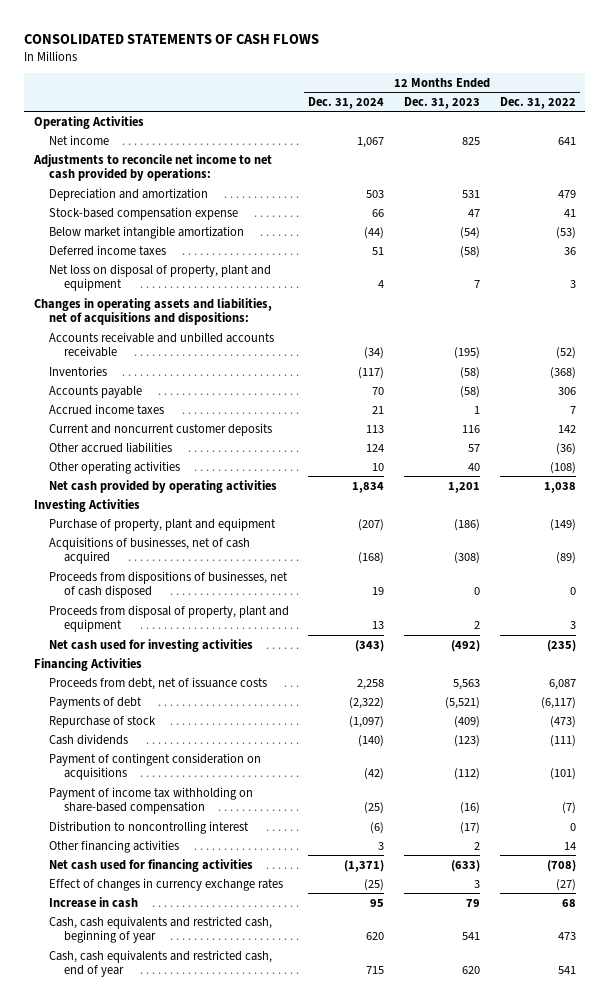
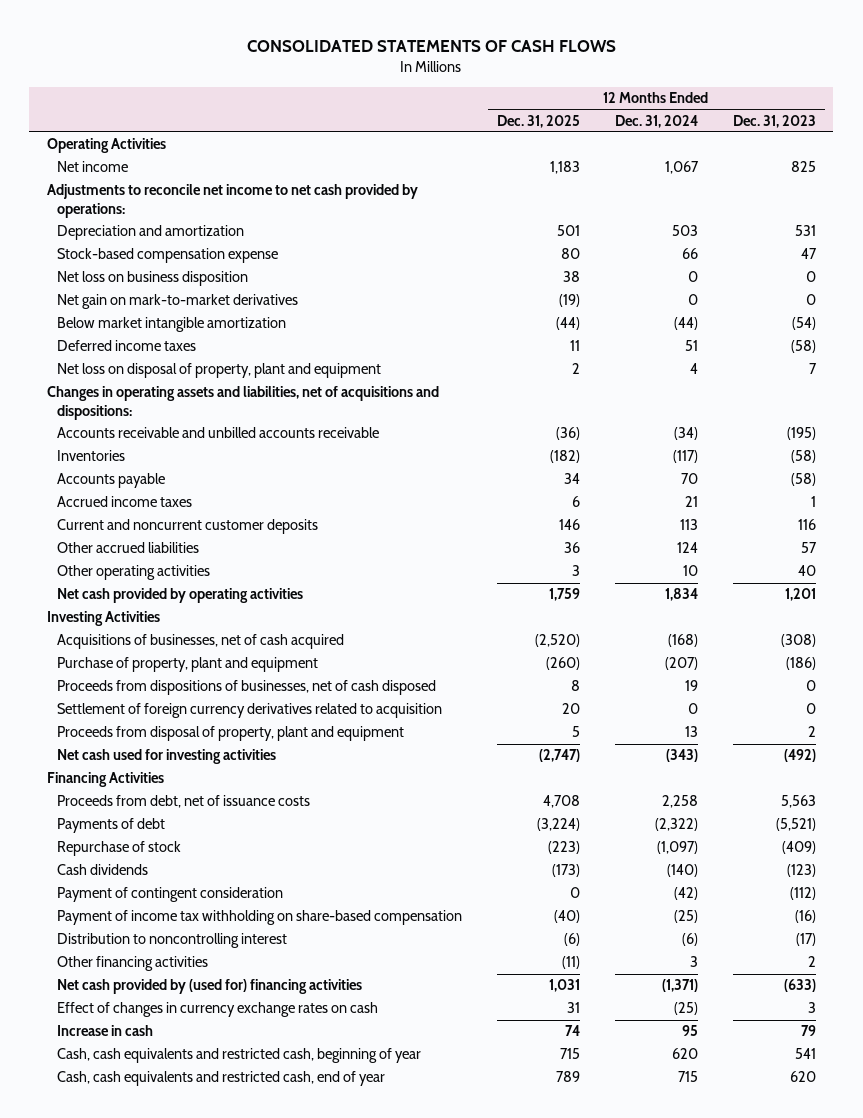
[499,96,576,109] Dec. 31, 2022 -> none
none -> [497,114,581,128] Dec. 31, 2025
none -> [57,271,249,287] Net loss on business disposition
none -> [57,294,299,310] Net gain on mark-to-market derivatives
[48,517,276,531] Purchase of property, plant and equipment -> [57,657,319,673] Purchase of property, plant and equipment
none -> [57,703,443,719] Settlement of foreign currency derivatives related to acquisition
[48,752,261,781] Payment of contingent consideration on acquisitions -> [57,887,284,903] Payment of contingent consideration
[48,858,253,872] Net cash used for financing activities -> [57,979,363,995] Net cash provided by (used for) financing activities
[48,877,283,891] Effect of changes in currency exchange rates -> [57,1002,379,1018] Effect of changes in currency exchange rates on cash

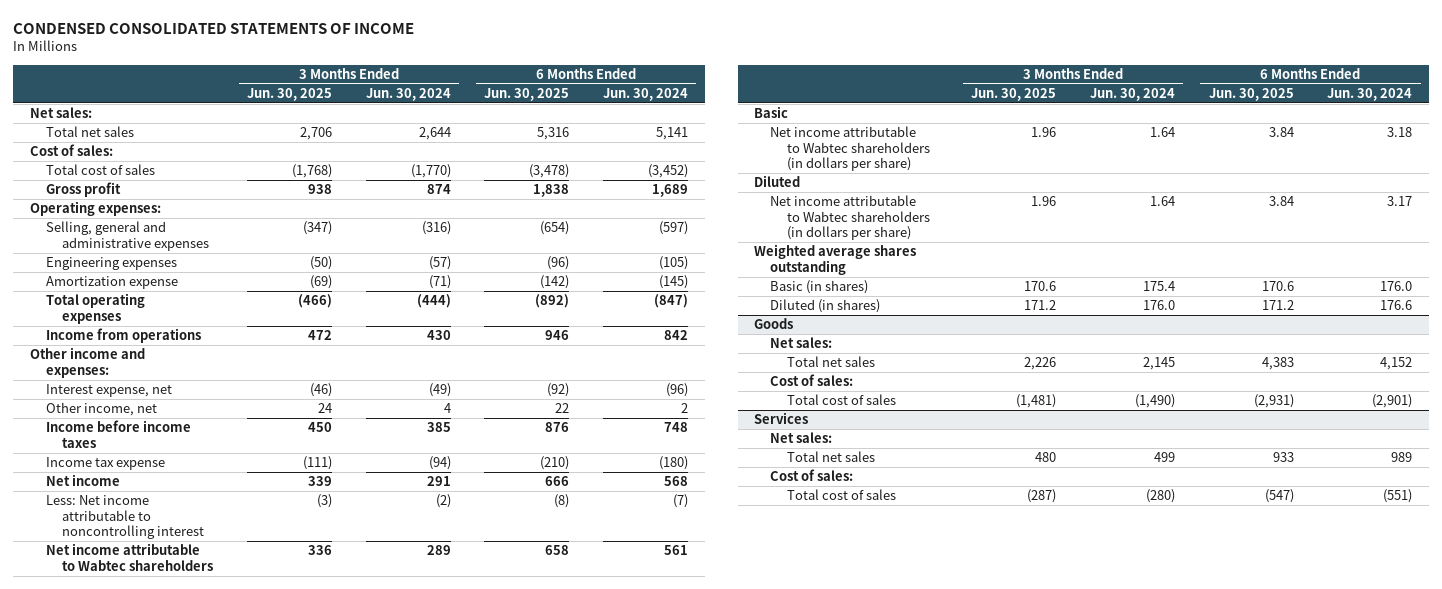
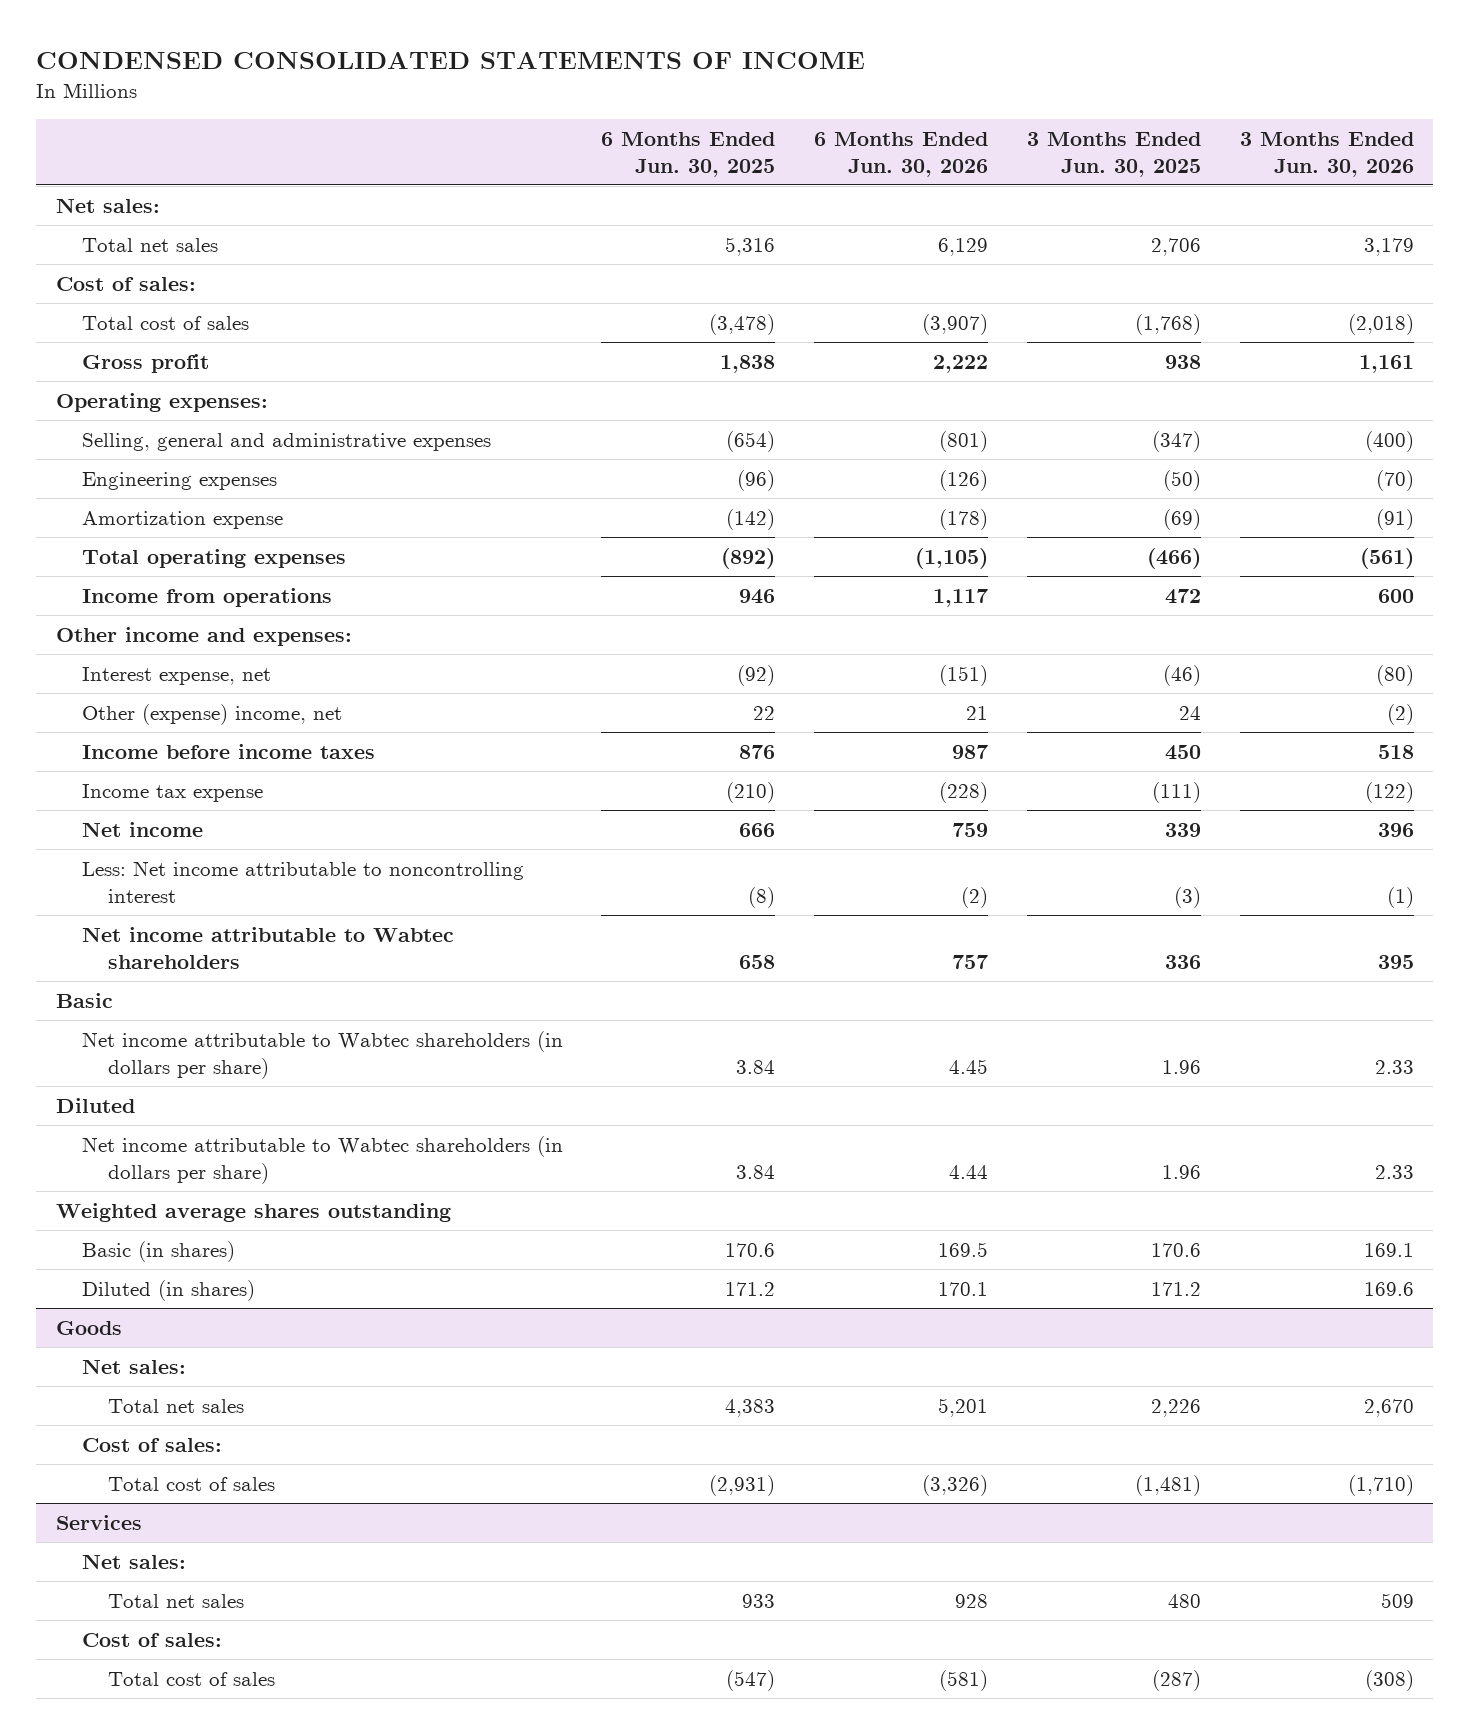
[365,87,451,101] Jun. 30, 2024 -> none
[603,87,689,101] Jun. 30, 2024 -> none
none -> [814,131,989,177] 6 Months Ended Jun. 30, 2026
none -> [1239,131,1414,177] 3 Months Ended Jun. 30, 2026
[46,402,158,417] Other income, net -> [81,703,342,725] Other (expense) income, net

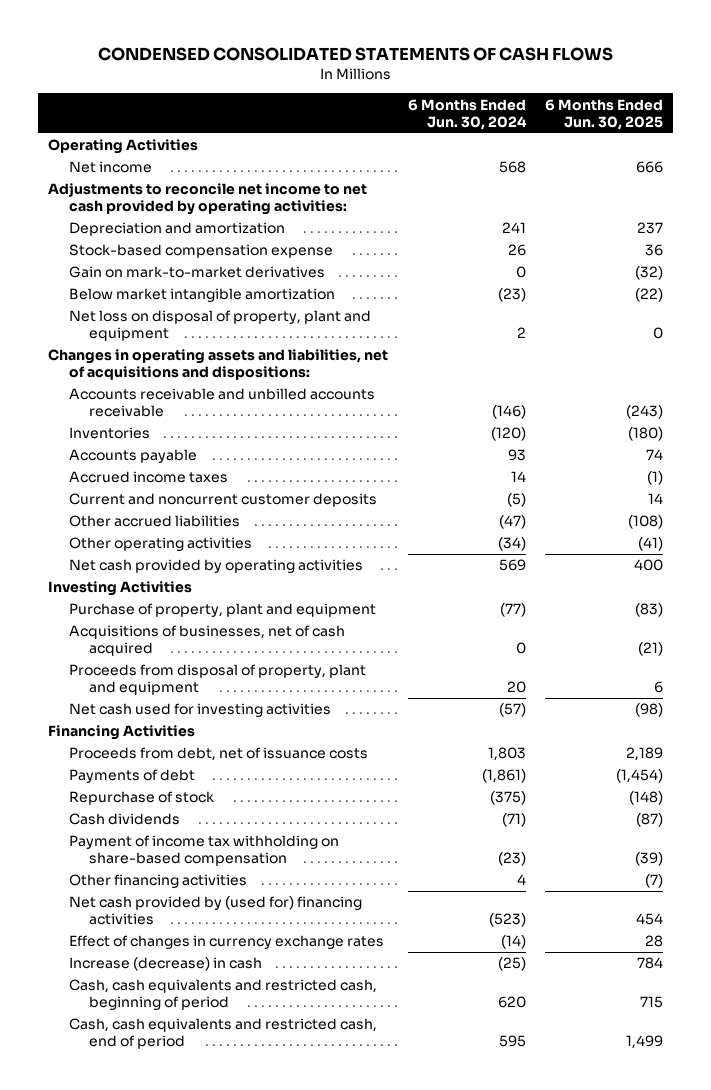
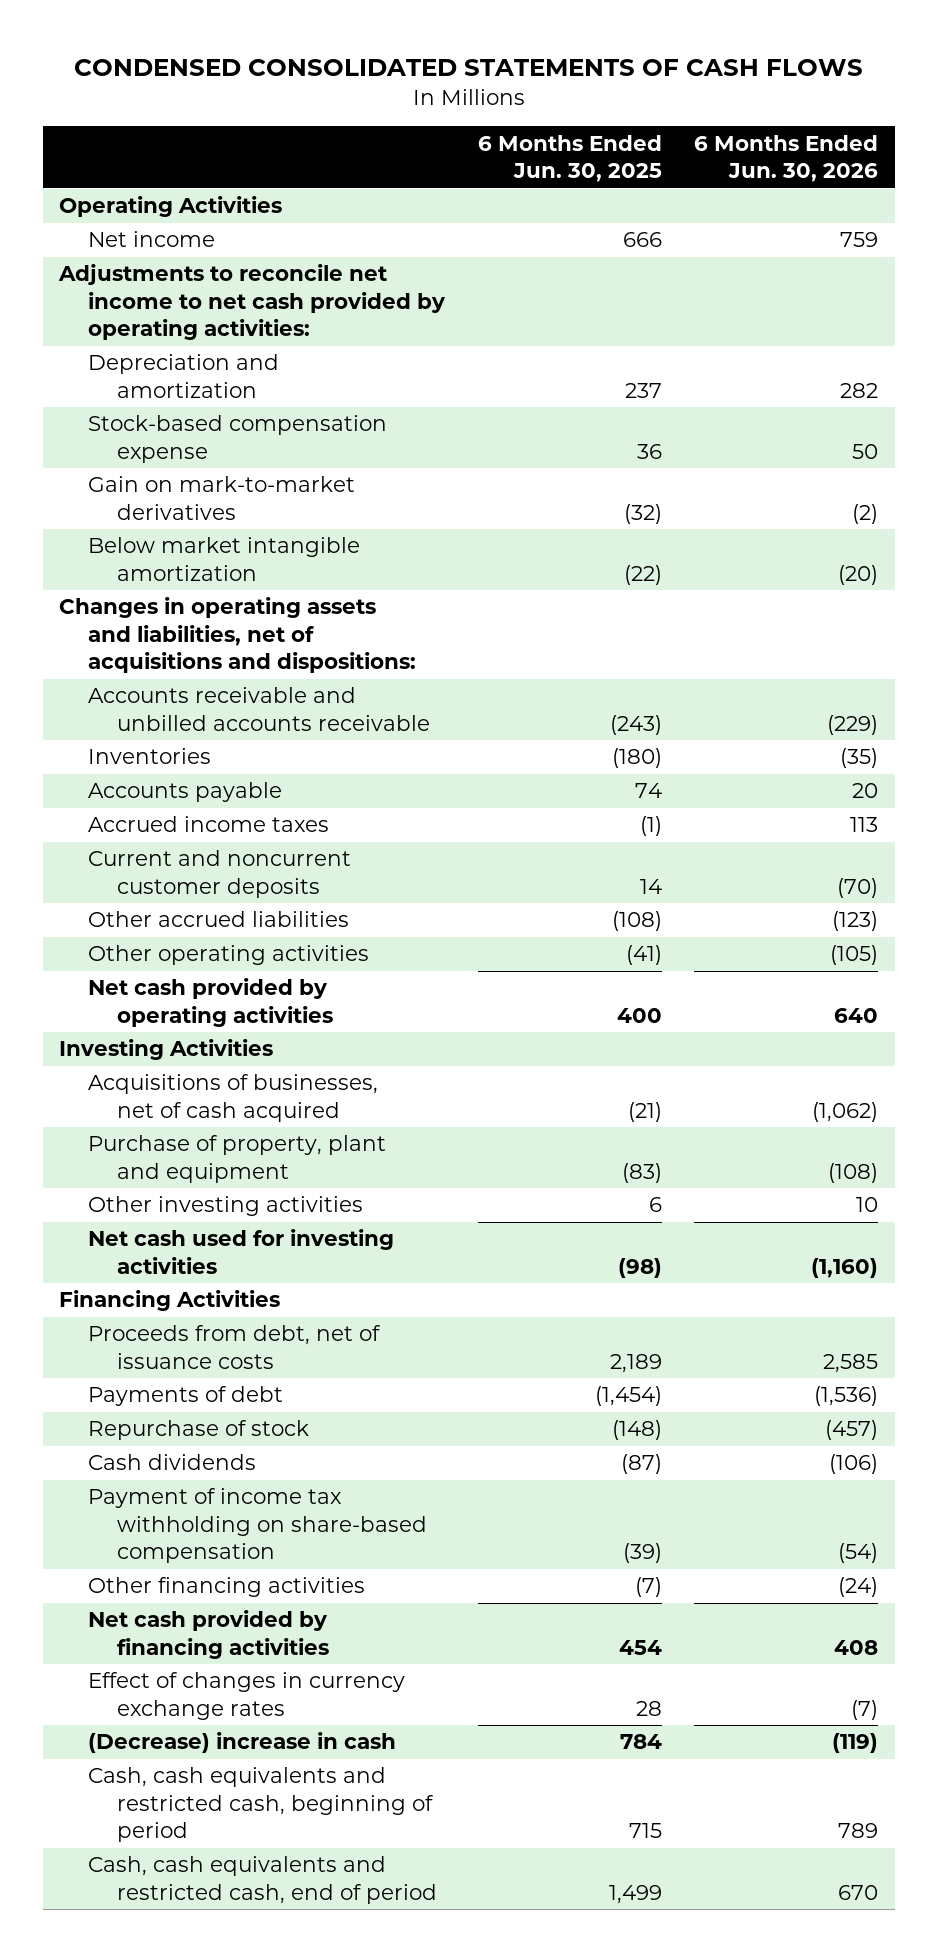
[407,98,527,130] 6 Months Ended Jun. 30, 2024 -> none
none -> [694,134,879,183] 6 Months Ended Jun. 30, 2026
[68,310,371,342] Net loss on disposal of property, plant and equipment -> none
[68,664,366,696] Proceeds from disposal of property, plant and equipment -> none
[68,603,376,618] Purchase of property, plant and equipment -> [87,1135,386,1183] Purchase of property, plant and equipment
none -> [87,1196,363,1217] Other investing activities
[68,896,362,926] Net cash provided by (used for) financing activities -> [87,1610,329,1659] Net cash provided by financing activities
[68,957,262,972] Increase (decrease) in cash -> [87,1732,396,1754] (Decrease) increase in cash

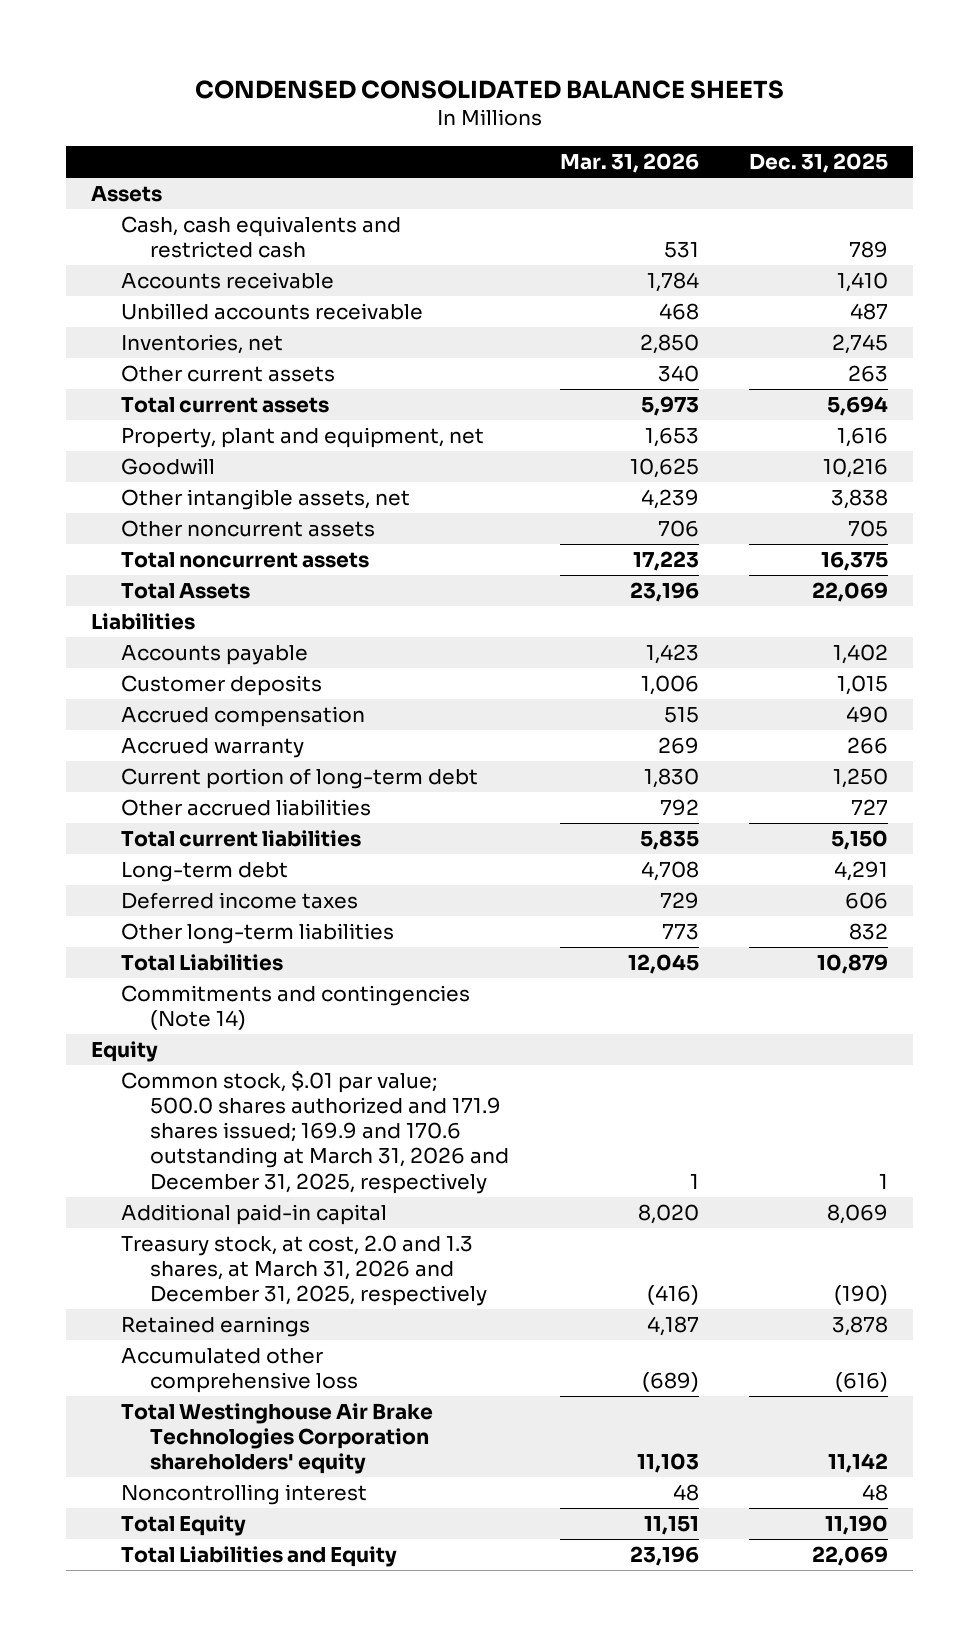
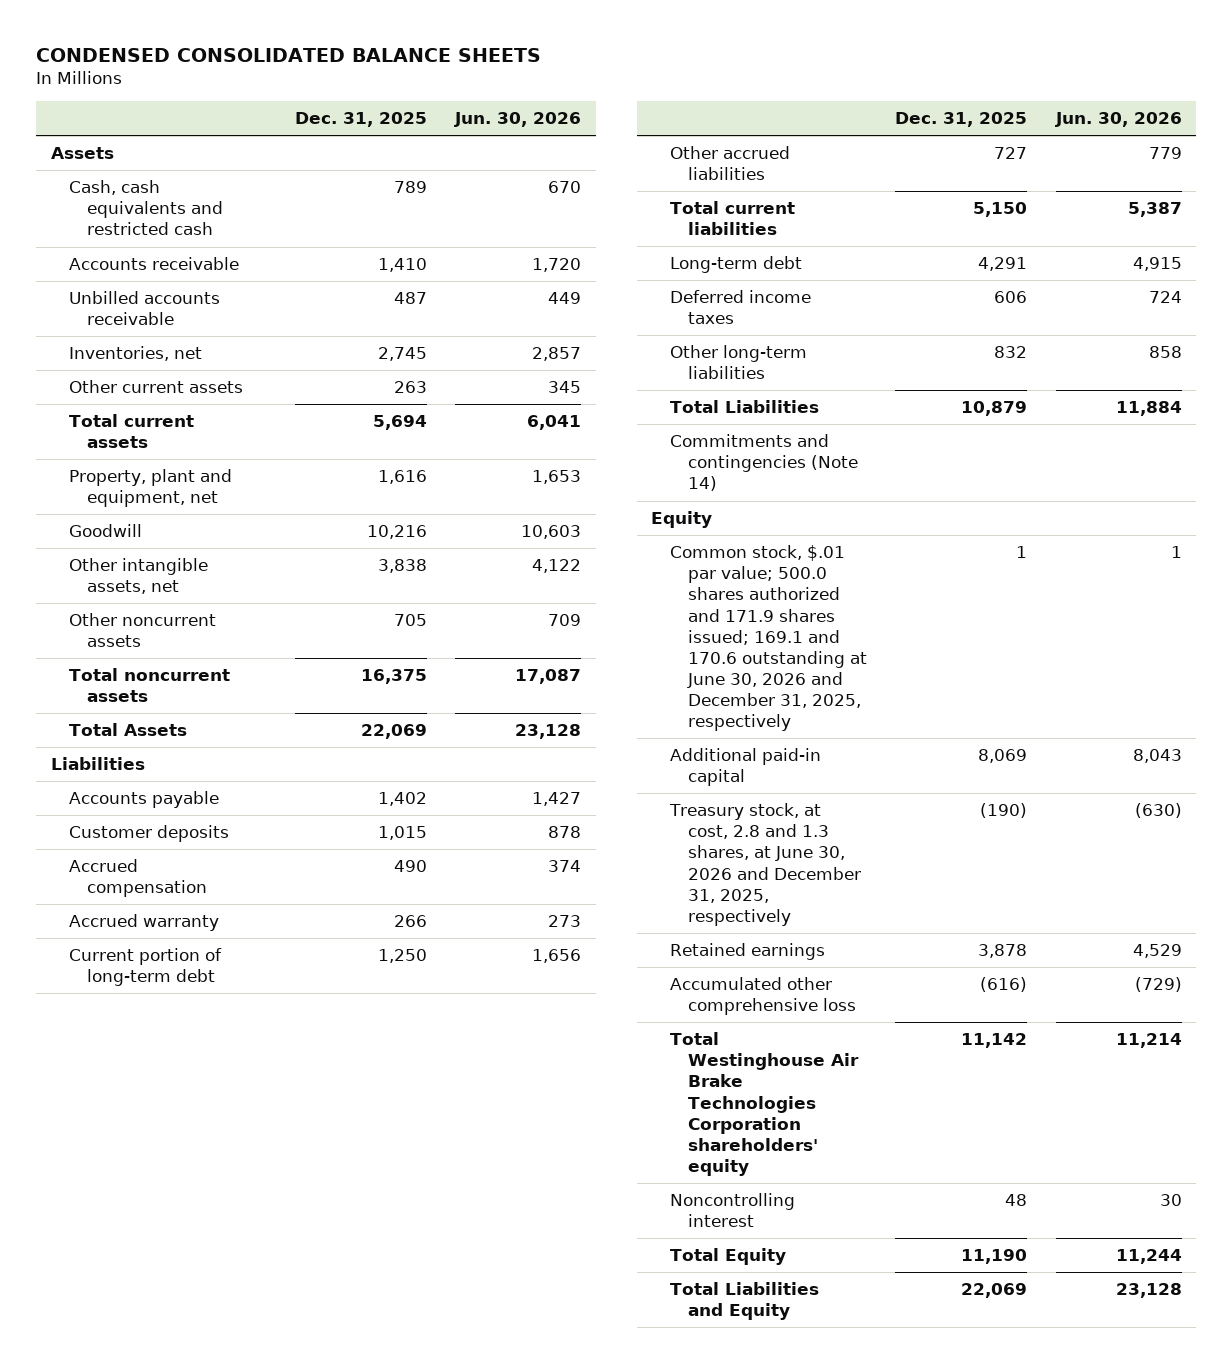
[559,153,699,174] Mar. 31, 2026 -> none
none -> [454,112,582,128] Jun. 30, 2026
[120,1071,510,1194] Common stock, $.01 par value; 500.0 shares authorized and 171.9 shares issued; 169.9 and 170.6 outstanding at March 31, 2026 and December 31, 2025, respectively -> [669,545,867,732] Common stock, $.01 par value; 500.0 shares authorized and 171.9 shares issued; 169.1 and 170.6 outstanding at June 30, 2026 and December 31, 2025, respectively
[120,1235,488,1307] Treasury stock, at cost, 2.0 and 1.3 shares, at March 31, 2026 and December 31, 2025, respectively -> [668,803,861,926] Treasury stock, at cost, 2.8 and 1.3 shares, at June 30, 2026 and December 31, 2025, respectively

